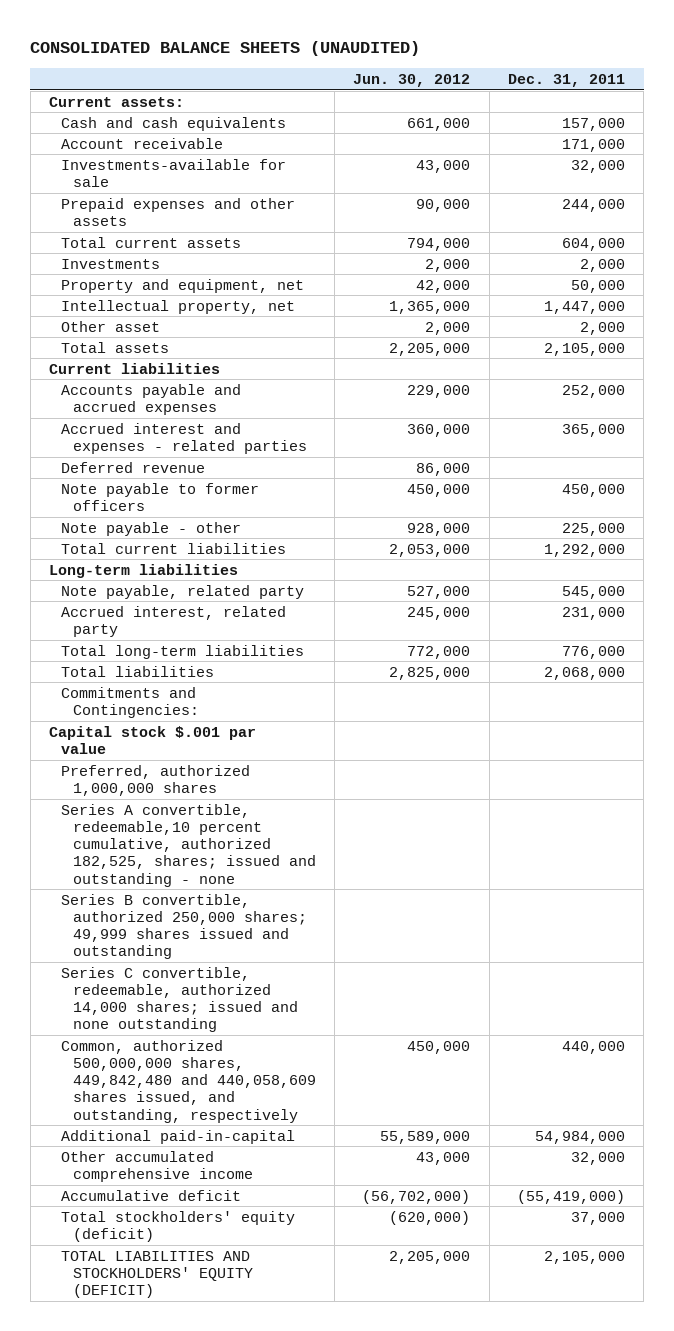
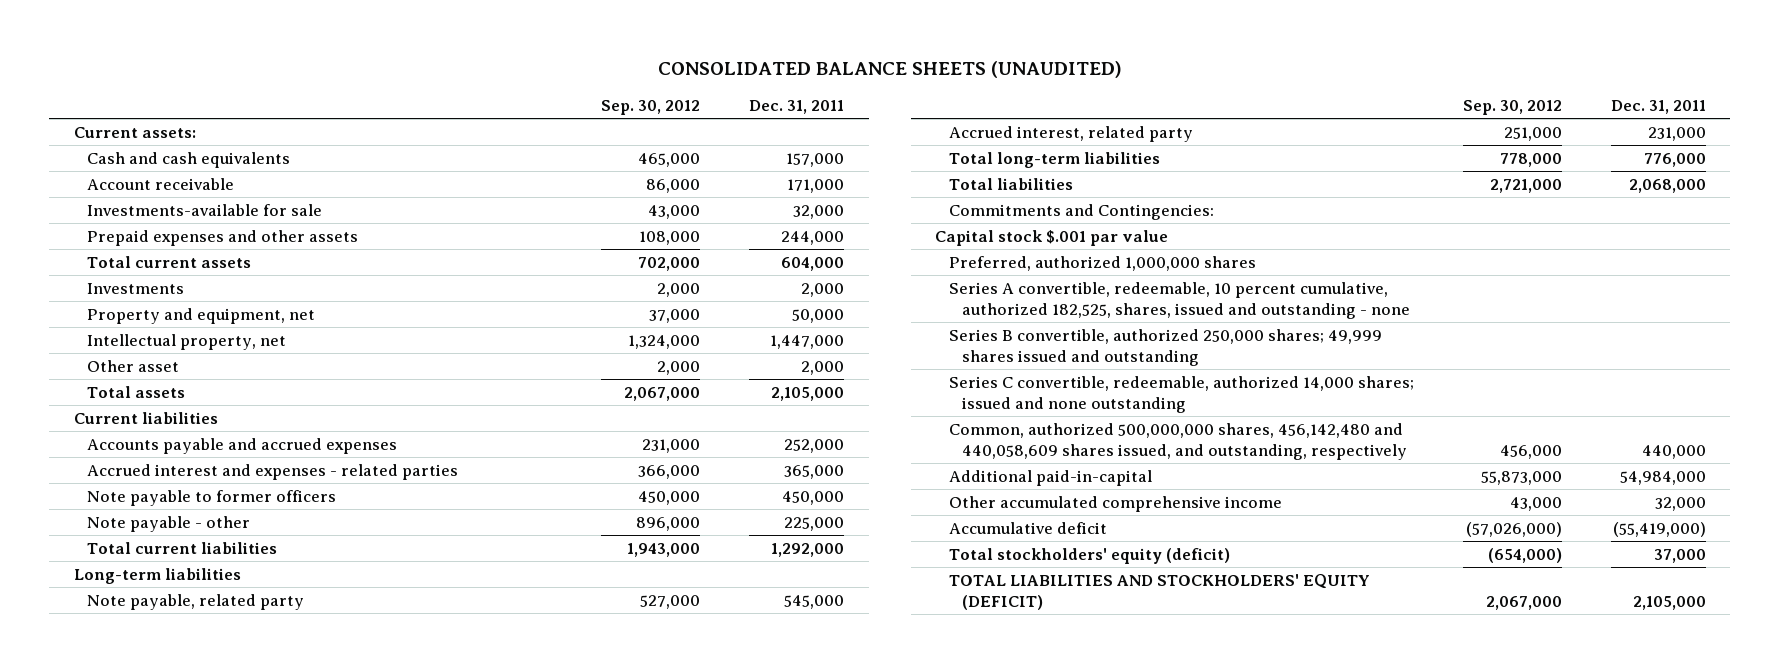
[353,74,471,88] Jun. 30, 2012 -> none
none -> [601,99,701,115] Sep. 30, 2012
[60,461,205,473] Deferred revenue -> none
[60,803,316,887] Series A convertible, redeemable,10 percent cumulative, authorized 182,525, shares; issued and outstanding - none -> [948,281,1411,319] Series A convertible, redeemable, 10 percent cumulative, authorized 182,525, shares, issued and outstanding - none
[60,1039,316,1123] Common, authorized 500,000,000 shares, 449,842,480 and 440,058,609 shares issued, and outstanding, respectively -> [948,422,1408,460] Common, authorized 500,000,000 shares, 456,142,480 and 440,058,609 shares issued, and outstanding, respectively

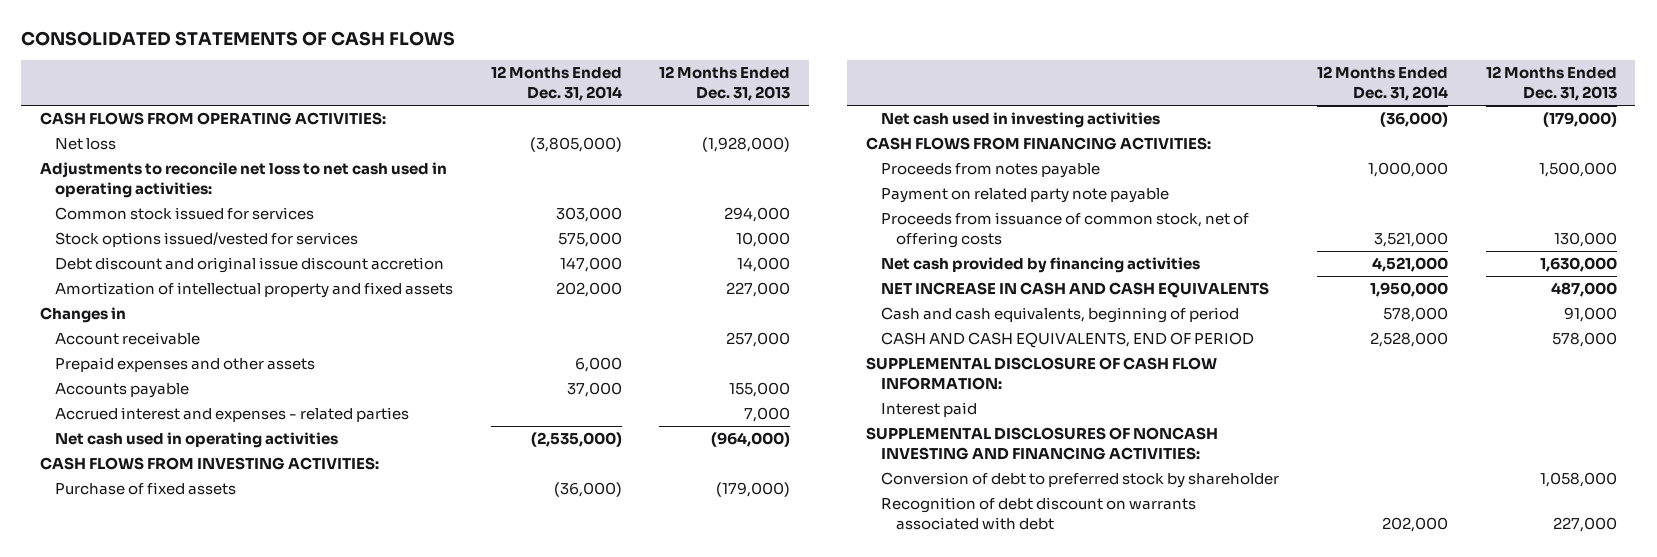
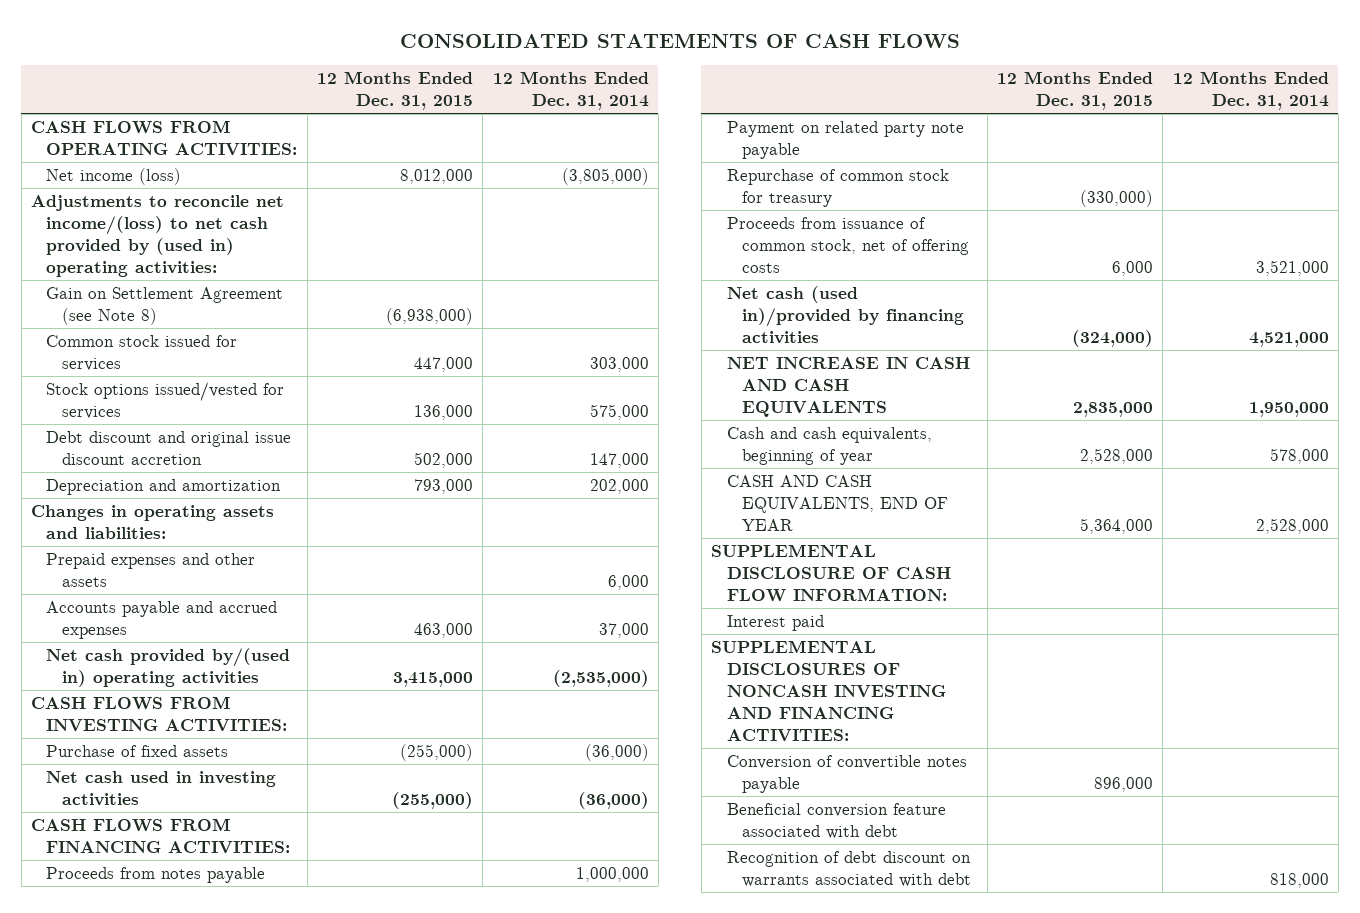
[659,66,791,102] 12 Months Ended Dec. 31, 2013 -> none
none -> [317,71,474,111] 12 Months Ended Dec. 31, 2015
[54,138,116,151] Net loss -> [46,168,182,186] Net income (loss)
[40,162,448,198] Adjustments to reconcile net loss to net cash used in operating activities: -> [30,195,284,277] Adjustments to reconcile net income/(loss) to net cash provided by (used in) operating activities:
none -> [46,287,284,326] Gain on Settlement Agreement (see Note 8)
[54,282,453,299] Amortization of intellectual property and fixed assets -> none
[54,332,200,346] Account receivable -> none
none -> [46,479,282,496] Depreciation and amortization
[40,307,127,324] Changes in -> [30,505,274,540] Changes in operating assets and liabilities:
[54,383,189,399] Accounts payable -> none
[54,407,409,423] Accrued interest and expenses - related parties -> none
none -> [46,601,278,640] Accounts payable and accrued expenses
[54,432,338,449] Net cash used in operating activities -> [46,648,291,688] Net cash provided by/(used in) operating activities
none -> [726,169,949,208] Repurchase of common stock for treasury
[880,257,1200,274] Net cash provided by financing activities -> [726,286,965,344] Net cash (used in)/provided by financing activities
[880,307,1239,324] Cash and cash equivalents, beginning of period -> [726,427,932,466] Cash and cash equivalents, beginning of year
[880,332,1254,349] CASH AND CASH EQUIVALENTS, END OF PERIOD -> [726,475,949,531] CASH AND CASH EQUIVALENTS, END OF YEAR
[880,472,1279,489] Conversion of debt to preferred stock by shareholder -> none
none -> [726,755,967,794] Conversion of convertible notes payable
none -> [726,803,946,840] Beneficial conversion feature associated with debt
[1381,516,1448,532] 202,000 -> [1269,873,1329,889] 818,000

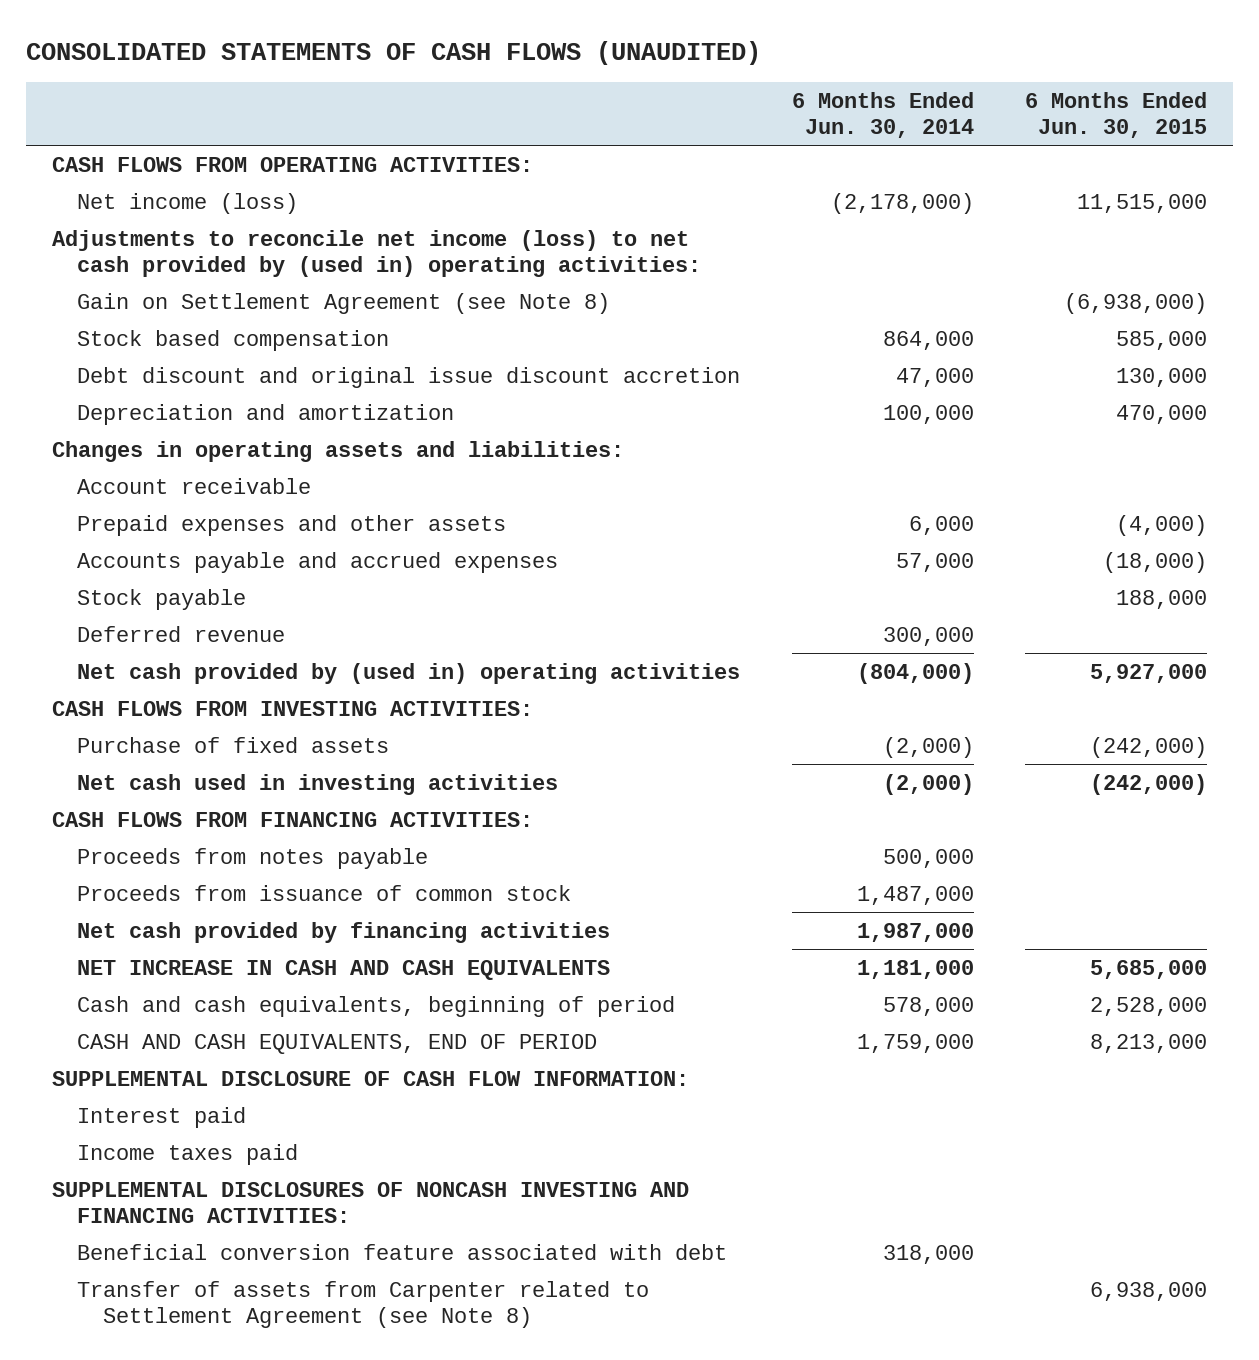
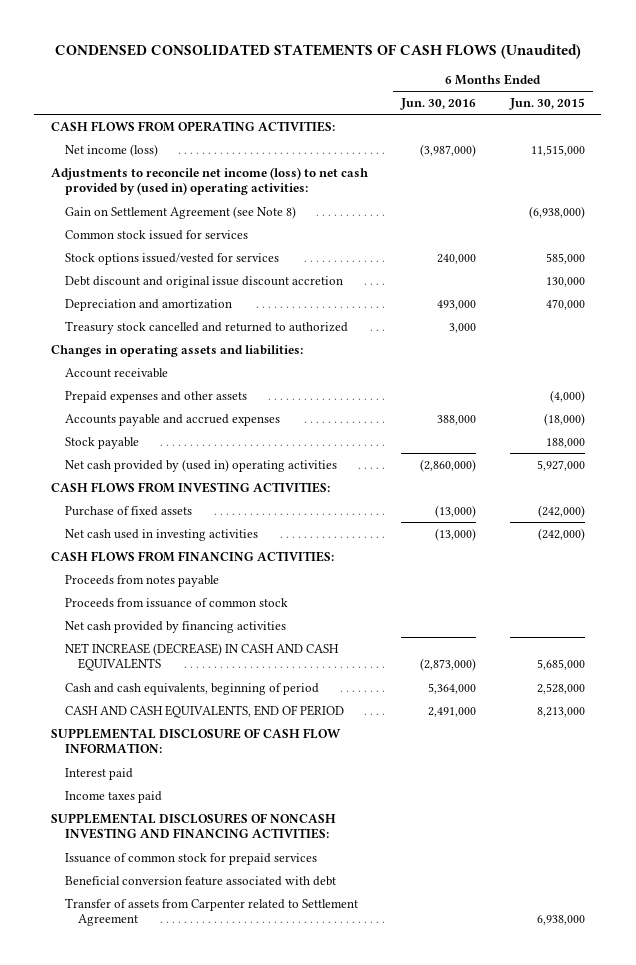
[25,41,761,66] CONSOLIDATED STATEMENTS OF CASH FLOWS (UNAUDITED) -> [54,43,581,59] CONDENSED CONSOLIDATED STATEMENTS OF CASH FLOWS (Unaudited)
[791,91,974,139] 6 Months Ended Jun. 30, 2014 -> none
none -> [400,97,477,110] Jun. 30, 2016
none -> [64,229,248,240] Common stock issued for services
[77,329,390,351] Stock based compensation -> [64,252,279,265] Stock options issued/vested for services
none -> [64,320,348,334] Treasury stock cancelled and returned to authorized
[77,625,286,642] Deferred revenue -> none
[77,959,611,980] NET INCREASE IN CASH AND CASH EQUIVALENTS -> [64,642,339,672] NET INCREASE (DECREASE) IN CASH AND CASH EQUIVALENTS
none -> [64,852,317,865] Issuance of common stock for prepaid services
[77,1280,650,1329] Transfer of assets from Carpenter related to Settlement Agreement (see Note 8) -> [64,897,358,927] Transfer of assets from Carpenter related to Settlement Agreement

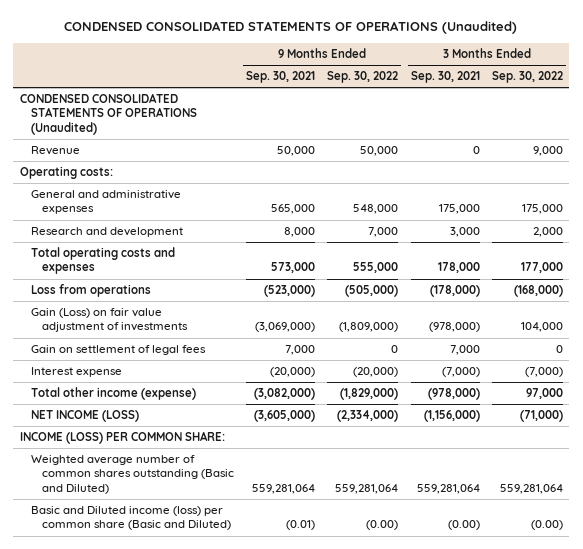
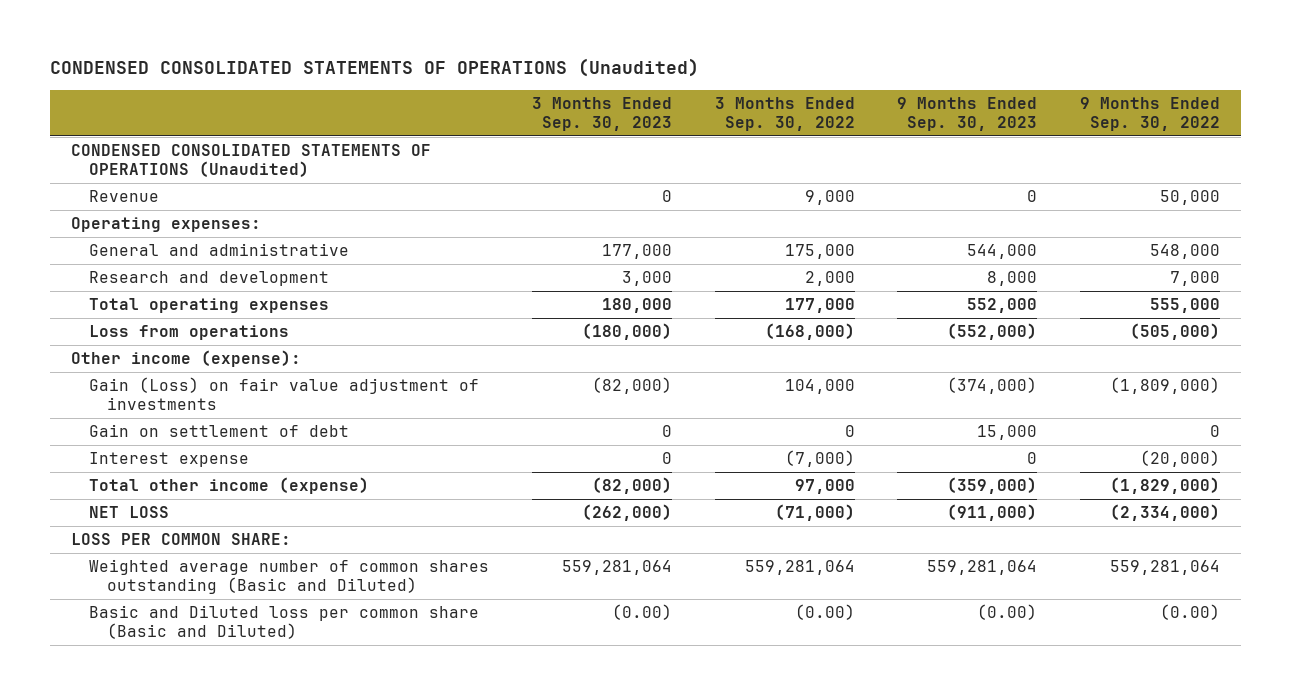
[246,71,316,84] Sep. 30, 2021 -> none
[410,71,480,84] Sep. 30, 2021 -> none
none -> [531,96,672,131] 3 Months Ended Sep. 30, 2023
none -> [897,96,1038,131] 9 Months Ended Sep. 30, 2023
[19,166,113,180] Operating costs: -> none
none -> [71,217,262,233] Operating expenses:
[30,190,181,215] General and administrative expenses -> [89,243,350,257] General and administrative
[30,247,175,275] Total operating costs and expenses -> [89,298,330,314] Total operating expenses
none -> [71,350,302,368] Other income (expense):
[30,345,206,356] Gain on settlement of legal fees -> [89,424,350,438] Gain on settlement of debt
[30,410,139,423] NET INCOME (LOSS) -> [89,506,170,519] NET LOSS
[19,431,225,445] INCOME (LOSS) PER COMMON SHARE: -> [71,533,292,546] LOSS PER COMMON SHARE:
[30,506,231,531] Basic and Diluted income (loss) per common share (Basic and Diluted) -> [89,605,480,640] Basic and Diluted loss per common share (Basic and Diluted)

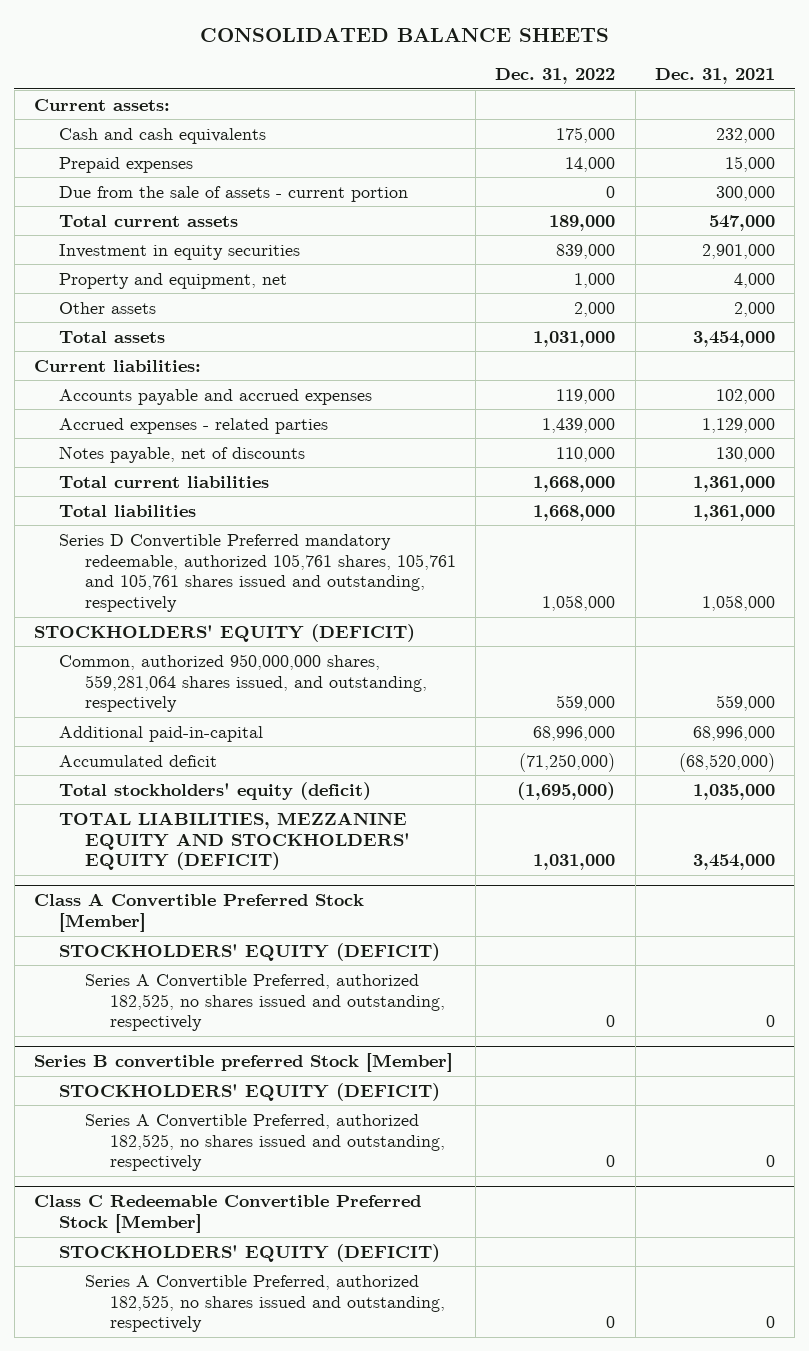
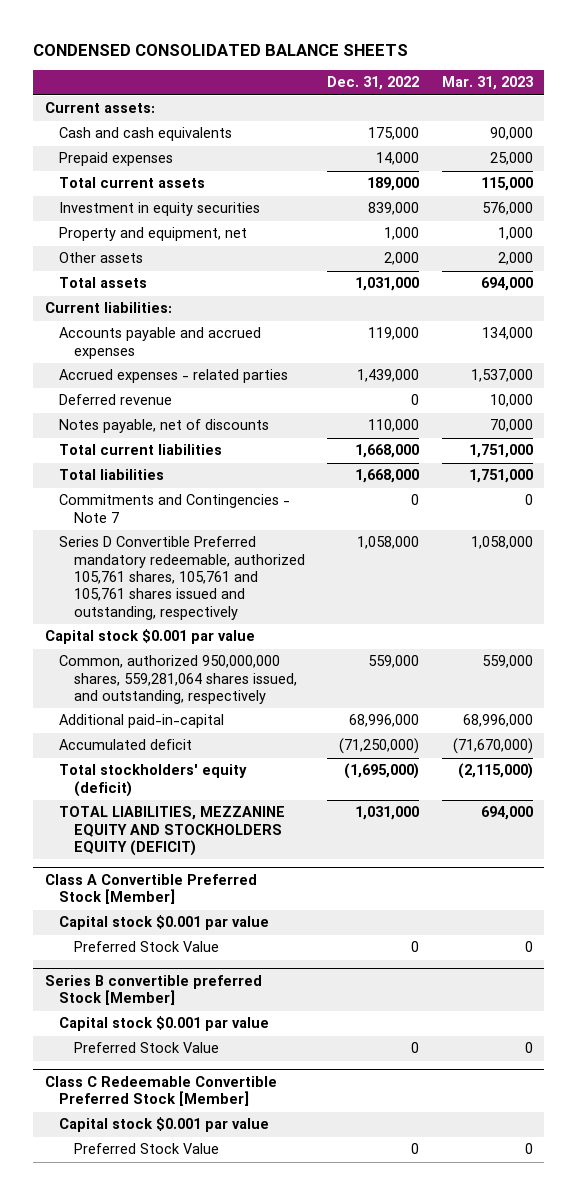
[199,27,609,42] CONSOLIDATED BALANCE SHEETS -> [33,43,409,56] CONDENSED CONSOLIDATED BALANCE SHEETS
[654,68,775,85] Dec. 31, 2021 -> none
none -> [441,76,533,91] Mar. 31, 2023
[59,185,409,202] Due from the sale of assets - current portion -> none
none -> [59,394,173,406] Deferred revenue
none -> [59,494,291,523] Commitments and Contingencies - Note 7
[34,623,416,642] STOCKHOLDERS' EQUITY (DEFICIT) -> none
none -> [44,629,255,645] Capital stock $0.001 par value
[59,811,410,871] TOTAL LIABILITIES, MEZZANINE EQUITY AND STOCKHOLDERS' EQUITY (DEFICIT) -> [59,806,286,857] TOTAL LIABILITIES, MEZZANINE EQUITY AND STOCKHOLDERS EQUITY (DEFICIT)
[59,942,441,961] STOCKHOLDERS' EQUITY (DEFICIT) -> none
none -> [59,915,270,931] Capital stock $0.001 par value
[84,973,445,1032] Series A Convertible Preferred, authorized 182,525, no shares issued and outstanding, respectively -> [73,941,219,953] Preferred Stock Value
[59,1082,441,1101] STOCKHOLDERS' EQUITY (DEFICIT) -> none
none -> [59,1016,270,1032] Capital stock $0.001 par value
[84,1113,445,1172] Series A Convertible Preferred, authorized 182,525, no shares issued and outstanding, respectively -> [73,1042,219,1054] Preferred Stock Value
[59,1243,441,1262] STOCKHOLDERS' EQUITY (DEFICIT) -> none
none -> [59,1117,270,1133] Capital stock $0.001 par value
[84,1274,445,1333] Series A Convertible Preferred, authorized 182,525, no shares issued and outstanding, respectively -> [73,1143,219,1155] Preferred Stock Value

